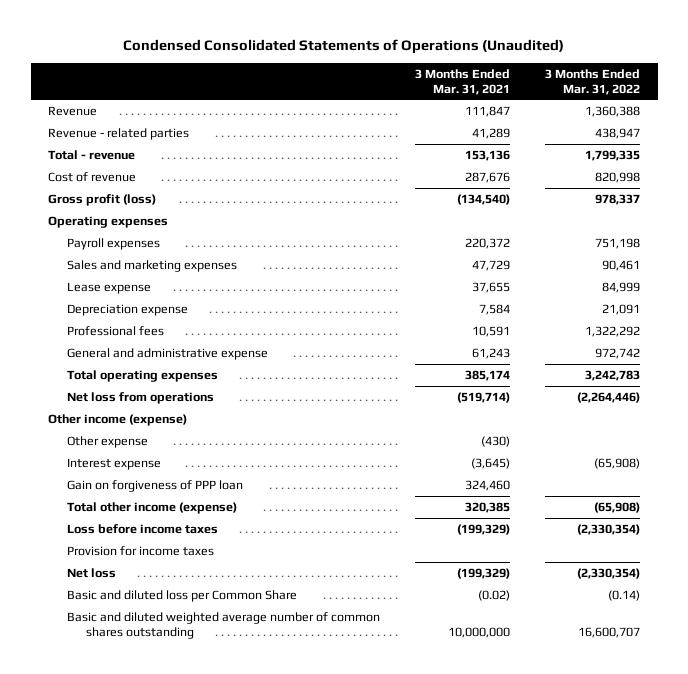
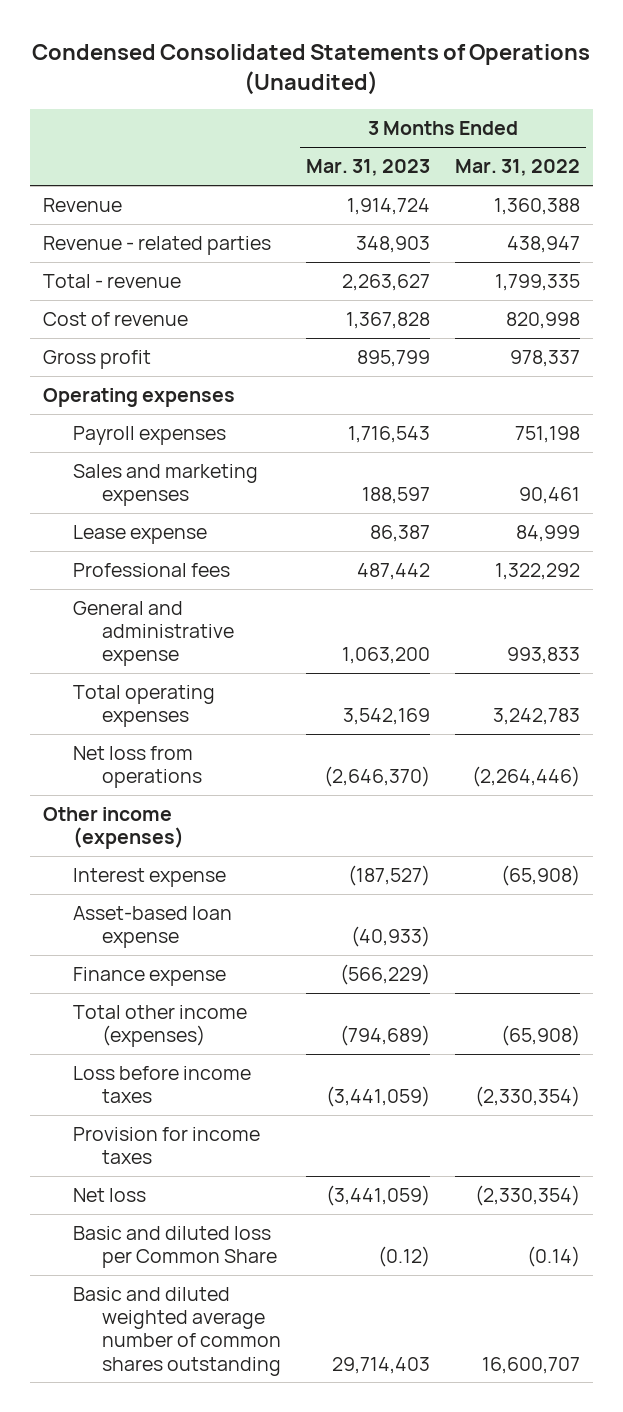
[415,68,511,95] 3 Months Ended Mar. 31, 2021 -> none
none -> [306,159,431,177] Mar. 31, 2023
[48,193,157,206] Gross profit (loss) -> [42,349,151,369] Gross profit
[67,303,189,316] Depreciation expense -> none
[595,347,641,359] 972,742 -> [507,647,581,665] 993,833
[67,435,149,448] Other expense -> none
[48,413,188,426] Other income (expense) -> [42,806,184,850] Other income (expenses)
[67,479,244,492] Gain on forgiveness of PPP loan -> none
none -> [72,905,232,949] Asset-based loan expense
none -> [72,966,226,986] Finance expense
[67,501,238,514] Total other income (expense) -> [72,1004,247,1048] Total other income (expenses)

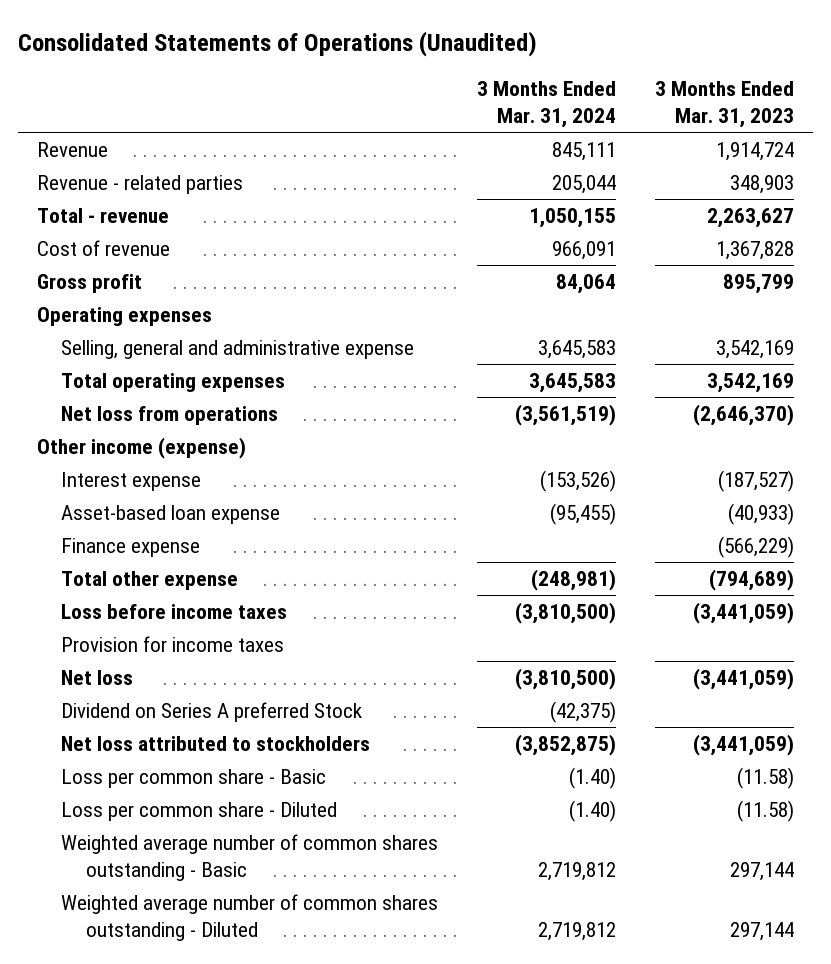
[32,44,591,96] Condensed Consolidated Statements of Operations (Unaudited) -> [18,30,538,57] Consolidated Statements of Operations (Unaudited)
[455,159,581,177] Mar. 31, 2022 -> none
none -> [477,81,617,129] 3 Months Ended Mar. 31, 2024
[72,425,226,445] Payroll expenses -> none
[72,463,258,507] Sales and marketing expenses -> none
[72,524,207,544] Lease expense -> none
[72,562,230,577] Professional fees -> none
[72,600,235,667] General and administrative expense -> [61,340,415,360] Selling, general and administrative expense
[342,647,431,665] 1,063,200 -> [715,340,794,360] 3,542,169
[42,806,184,850] Other income (expenses) -> [37,437,247,460] Other income (expense)
[72,1004,247,1048] Total other income (expenses) -> [61,571,239,591] Total other expense
none -> [61,702,363,723] Dividend on Series A preferred Stock
none -> [61,736,371,752] Net loss attributed to stockholders
[72,1225,278,1269] Basic and diluted loss per Common Share -> [61,769,327,789] Loss per common share - Basic
[378,1246,431,1268] (0.12) -> [736,767,794,790] (11.58)
none -> [61,802,338,822] Loss per common share - Diluted
[72,1286,282,1376] Basic and diluted weighted average number of common shares outstanding -> [61,834,439,882] Weighted average number of common shares outstanding - Basic
[332,1356,431,1374] 29,714,403 -> [729,862,794,882] 297,144
none -> [61,894,439,942] Weighted average number of common shares outstanding - Diluted

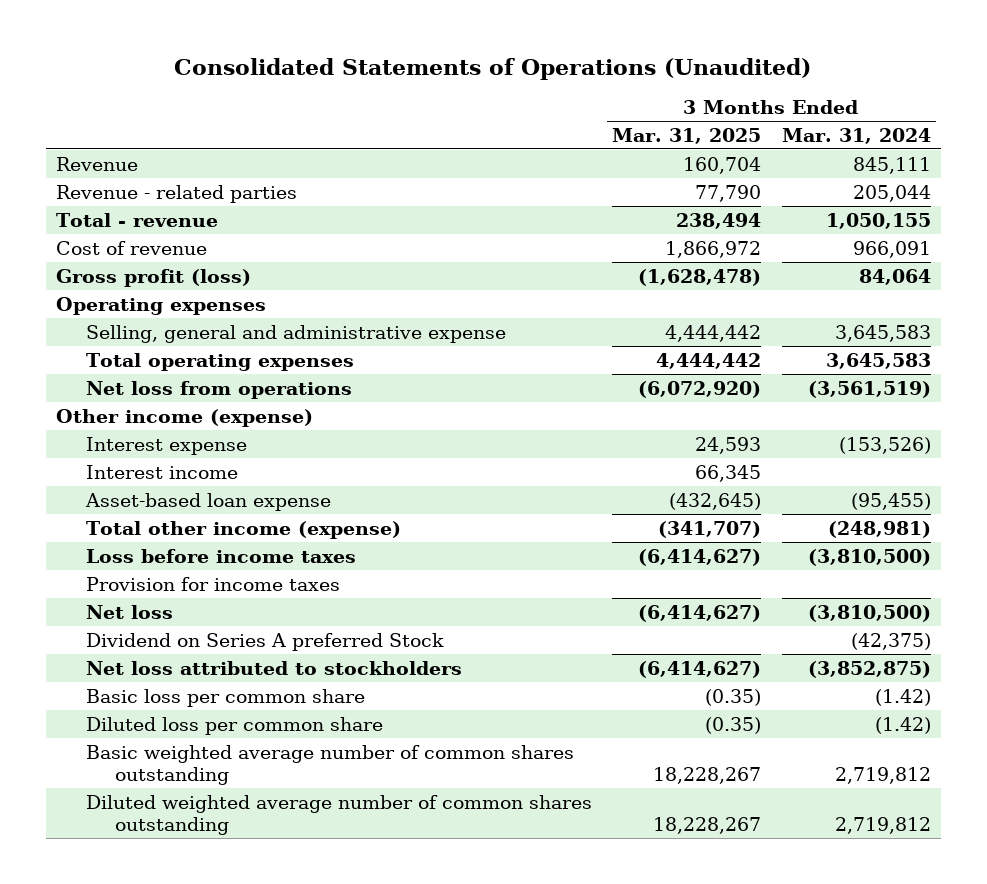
[654,81,794,129] 3 Months Ended Mar. 31, 2023 -> none
none -> [612,127,762,144] Mar. 31, 2025
[37,274,143,294] Gross profit -> [55,268,251,287] Gross profit (loss)
none -> [85,464,238,479] Interest income
[61,538,201,558] Finance expense -> none
[61,571,239,591] Total other expense -> [85,520,401,539] Total other income (expense)
[61,769,327,789] Loss per common share - Basic -> [85,688,365,707] Basic loss per common share
[569,767,617,790] (1.40) -> [874,688,931,706] (1.42)
[61,802,338,822] Loss per common share - Diluted -> [85,716,383,735] Diluted loss per common share
[569,800,617,823] (1.40) -> [874,716,931,734] (1.42)
[61,834,439,882] Weighted average number of common shares outstanding - Basic -> [85,744,574,785] Basic weighted average number of common shares outstanding
[61,894,439,942] Weighted average number of common shares outstanding - Diluted -> [85,794,592,835] Diluted weighted average number of common shares outstanding

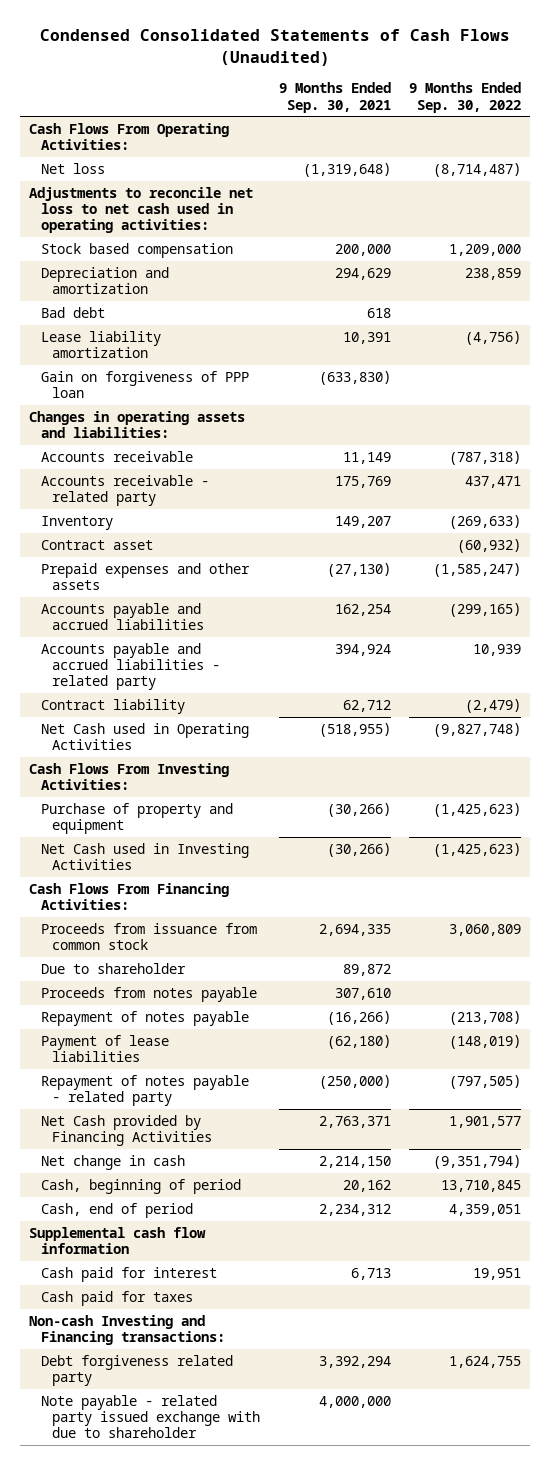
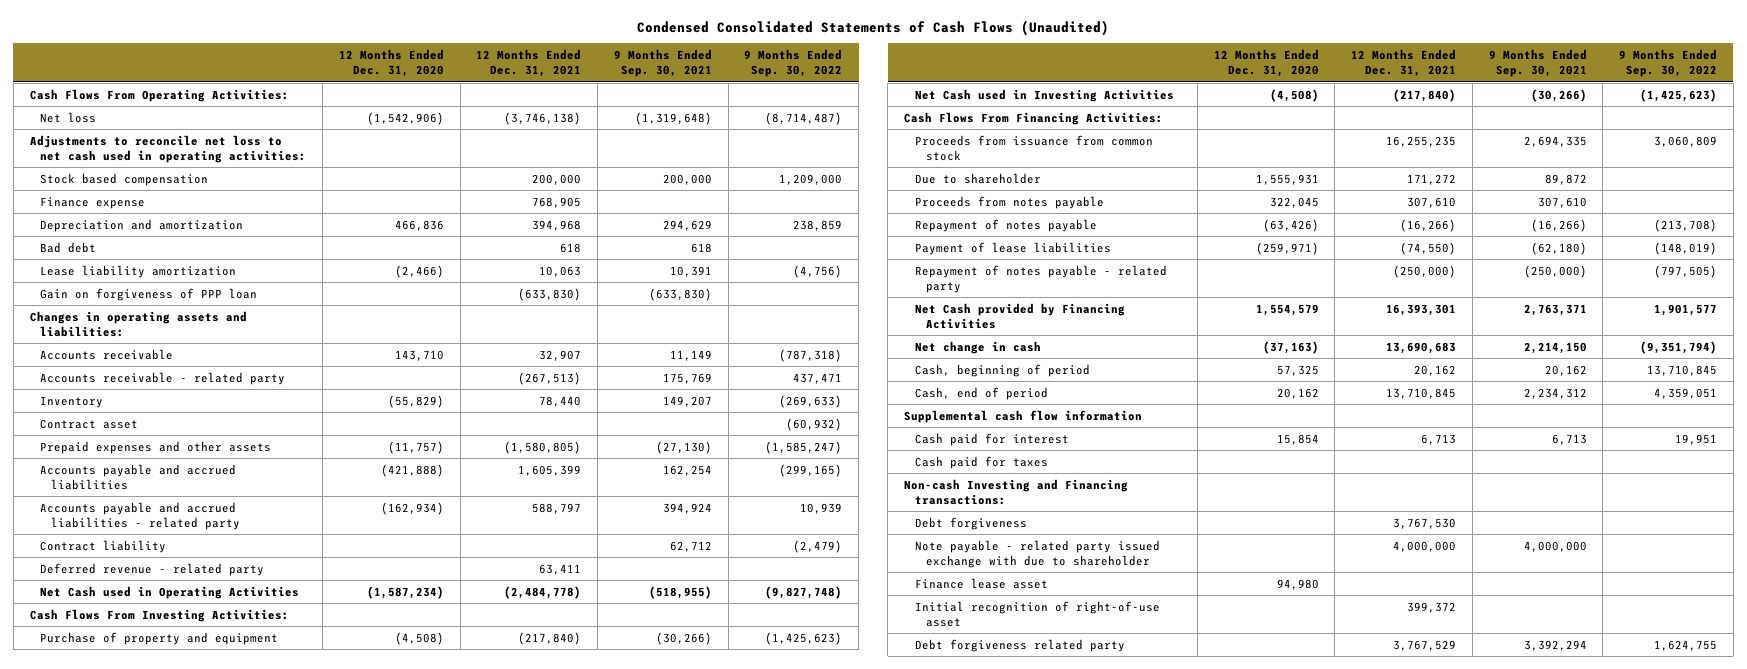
none -> [338,48,444,78] 12 Months Ended Dec. 31, 2020
none -> [476,48,582,78] 12 Months Ended Dec. 31, 2021
none -> [40,196,146,209] Finance expense
none -> [40,562,265,576] Deferred revenue - related party
none -> [914,516,1027,530] Debt forgiveness
none -> [914,577,1048,589] Finance lease asset
none -> [914,600,1160,627] Initial recognition of right-of-use asset
[40,1354,233,1387] Debt forgiveness related party -> [914,638,1125,652] Debt forgiveness related party

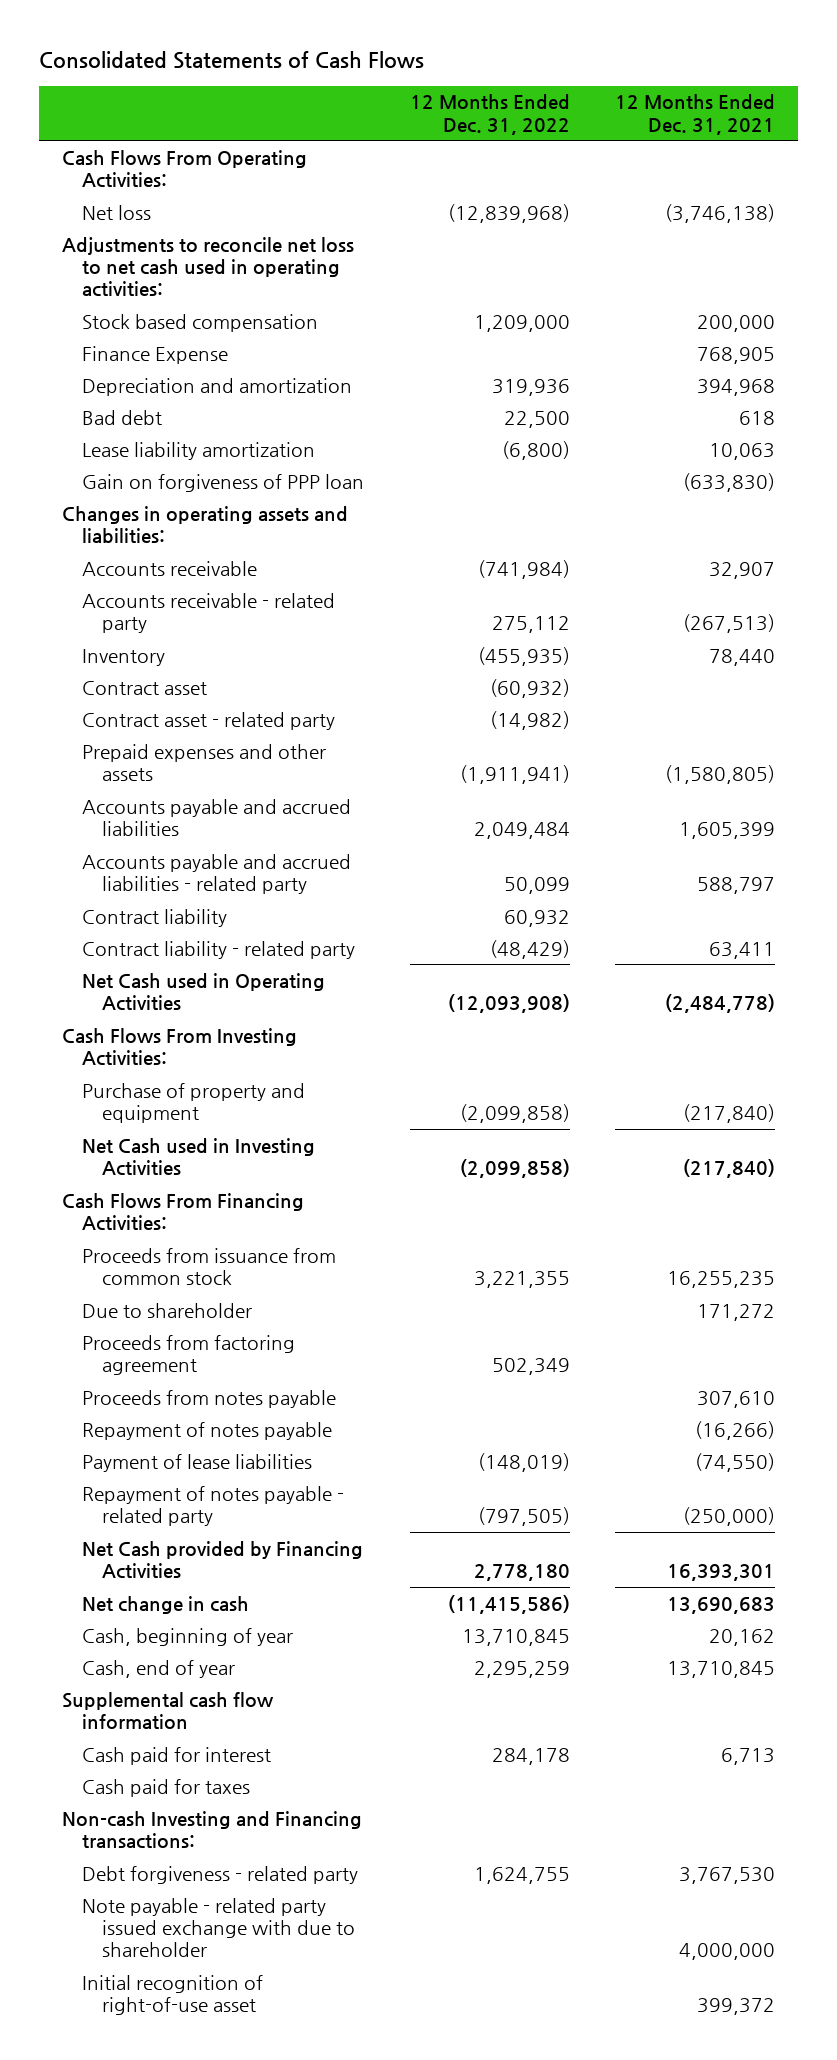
[637,19,1110,36] Condensed Consolidated Statements of Cash Flows (Unaudited) -> [38,51,424,70] Consolidated Statements of Cash Flows
[338,48,444,78] 12 Months Ended Dec. 31, 2020 -> none
[613,48,712,78] 9 Months Ended Sep. 30, 2021 -> none
[744,48,843,78] 9 Months Ended Sep. 30, 2022 -> none
none -> [409,94,570,135] 12 Months Ended Dec. 31, 2022
[40,196,146,209] Finance expense -> [81,345,228,364] Finance Expense
none -> [81,711,335,730] Contract asset - related party
[40,562,265,576] Deferred revenue - related party -> [81,940,355,959] Contract liability - related party
none -> [81,1334,295,1375] Proceeds from factoring agreement
[914,363,1090,377] Cash, beginning of period -> [81,1627,293,1646] Cash, beginning of year
[914,386,1048,400] Cash, end of period -> [81,1659,235,1678] Cash, end of year
[914,516,1027,530] Debt forgiveness -> [81,1865,358,1884] Debt forgiveness - related party
[914,577,1048,589] Finance lease asset -> none
[914,638,1125,652] Debt forgiveness related party -> none

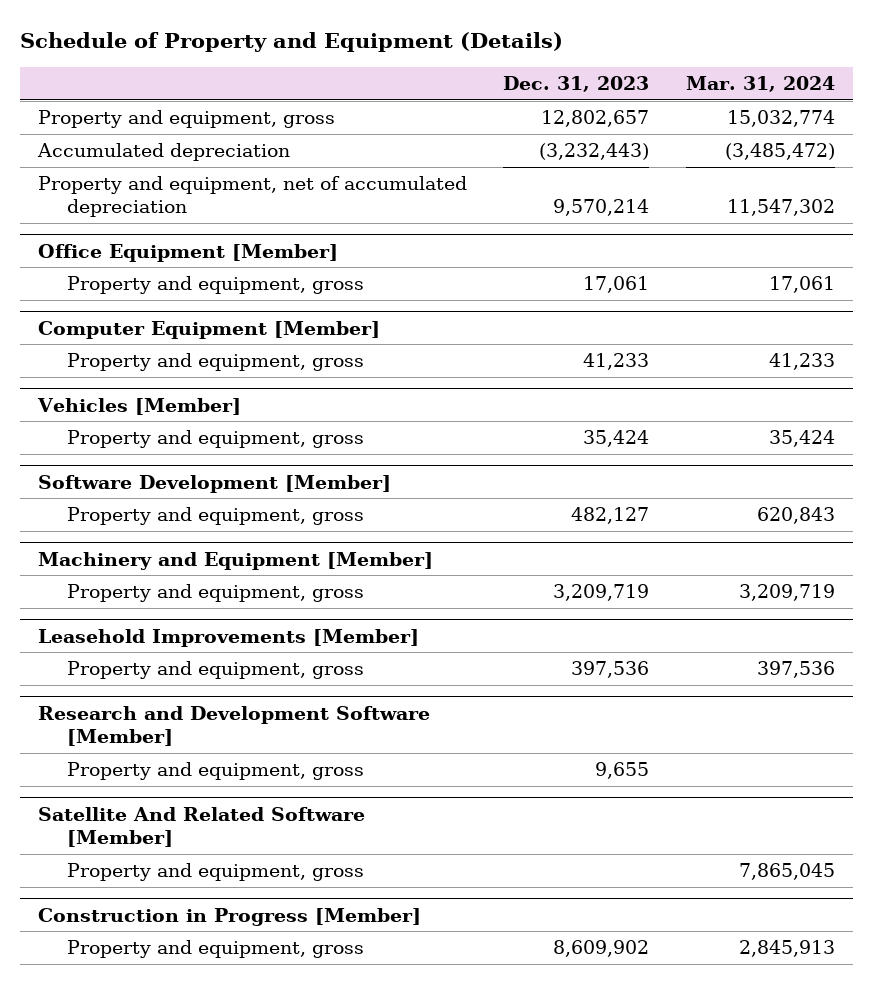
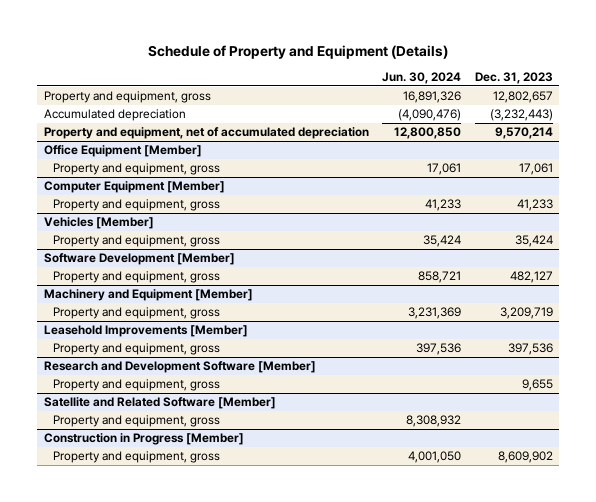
[685,75,835,92] Mar. 31, 2024 -> none
none -> [382,72,462,85] Jun. 30, 2024
[38,806,366,847] Satellite And Related Software [Member] -> [43,397,276,410] Satellite and Related Software [Member]

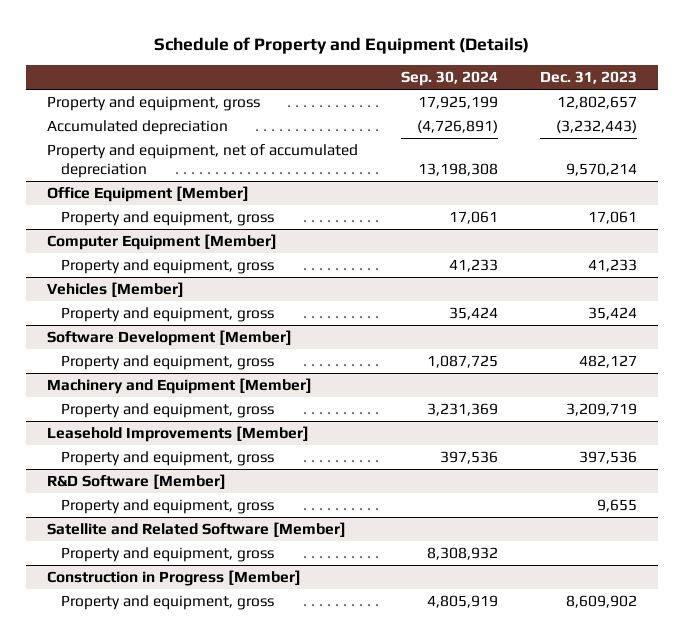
[382,72,462,85] Jun. 30, 2024 -> none
none -> [400,71,498,87] Sep. 30, 2024
[43,361,316,374] Research and Development Software [Member] -> [47,474,227,490] R&D Software [Member]

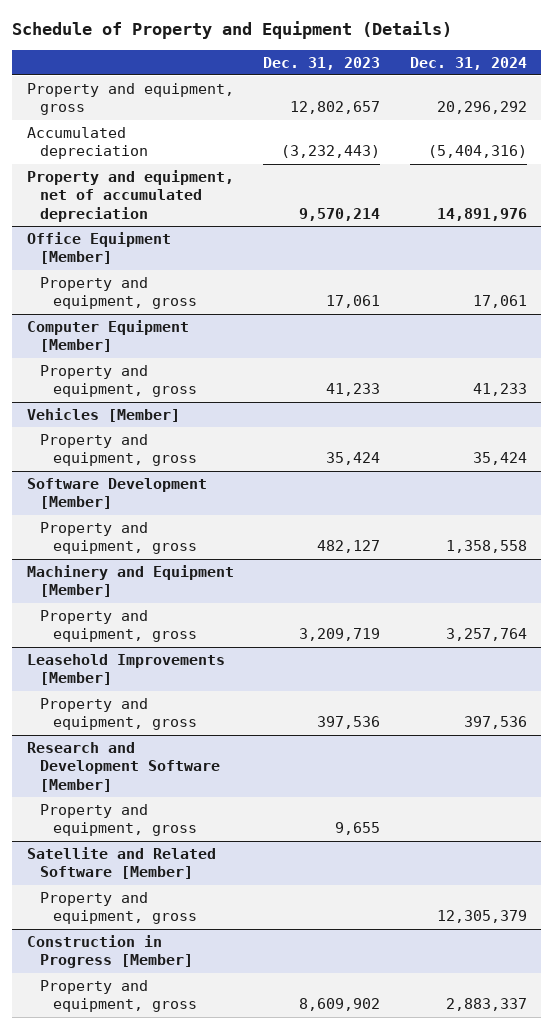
[400,71,498,87] Sep. 30, 2024 -> none
none -> [409,56,527,70] Dec. 31, 2024
[47,474,227,490] R&D Software [Member] -> [27,741,221,792] Research and Development Software [Member]

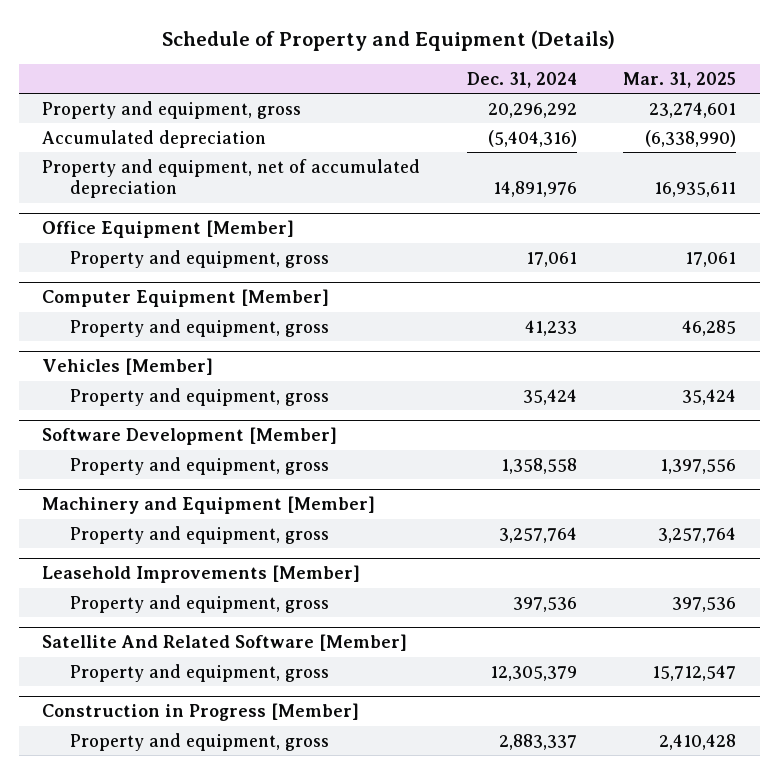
[263,56,381,70] Dec. 31, 2023 -> none
none -> [623,71,737,88] Mar. 31, 2025
[27,741,221,792] Research and Development Software [Member] -> none
[40,803,198,837] Property and equipment, gross -> none
[27,846,217,880] Satellite and Related Software [Member] -> [42,634,408,652] Satellite And Related Software [Member]

